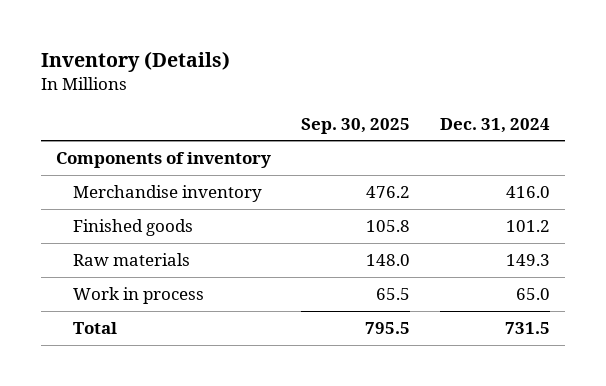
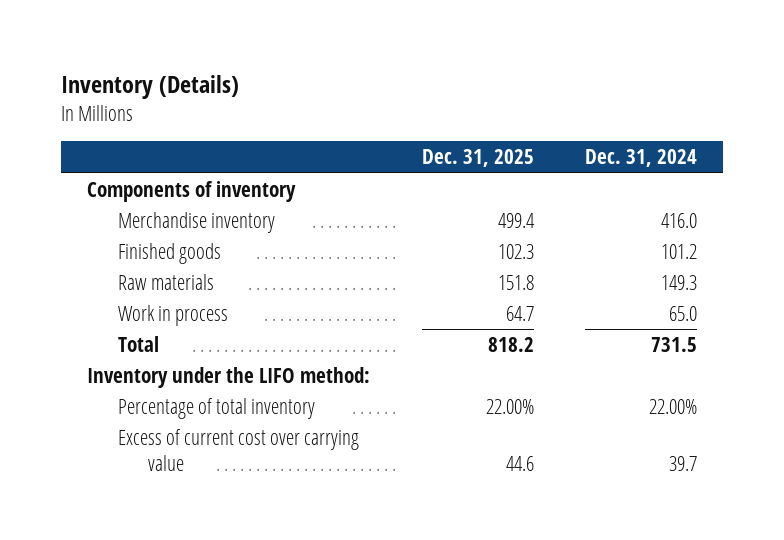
[300,117,410,134] Sep. 30, 2025 -> none
none -> [421,149,534,168] Dec. 31, 2025
none -> [87,366,371,388] Inventory under the LIFO method:
none -> [117,397,315,419] Percentage of total inventory
none -> [117,428,359,471] Excess of current cost over carrying value

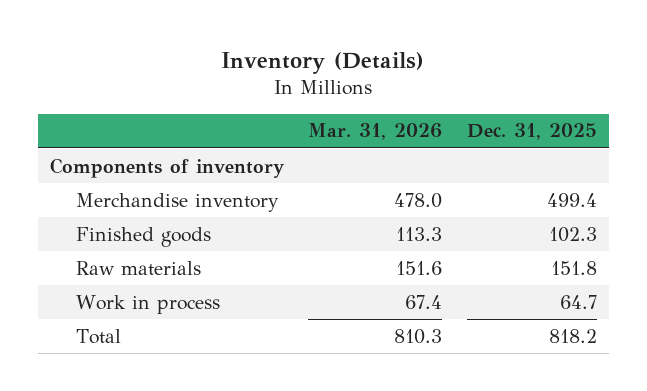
[585,149,698,168] Dec. 31, 2024 -> none
none -> [308,123,443,141] Mar. 31, 2026
[87,366,371,388] Inventory under the LIFO method: -> none
[117,397,315,419] Percentage of total inventory -> none
[117,428,359,471] Excess of current cost over carrying value -> none

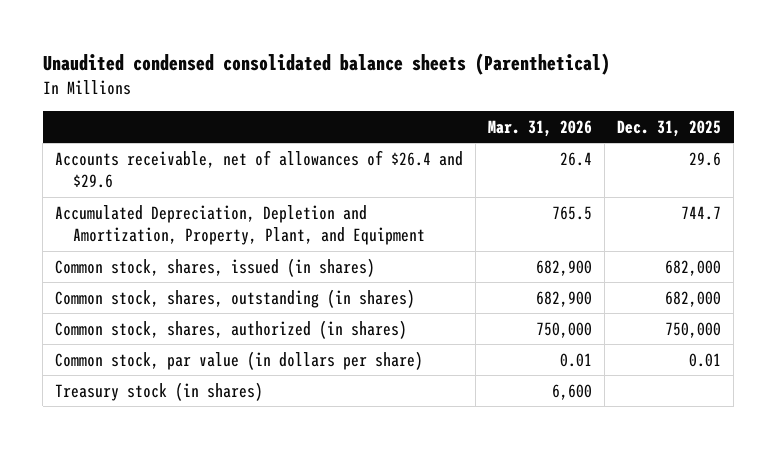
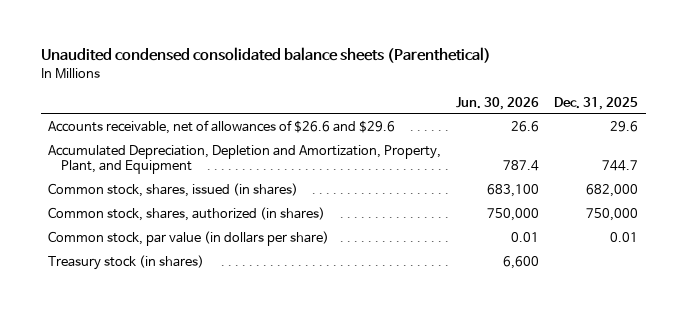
[488,119,593,137] Mar. 31, 2026 -> none
none -> [456,96,540,110] Jun. 30, 2026
[55,149,464,189] Accounts receivable, net of allowances of $26.4 and $29.6 -> [48,120,396,135] Accounts receivable, net of allowances of $26.6 and $29.6
[55,288,416,308] Common stock, shares, outstanding (in shares) -> none

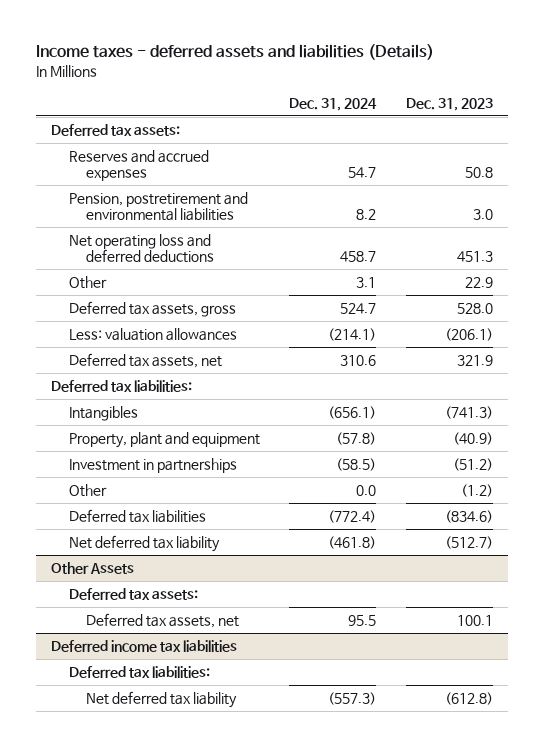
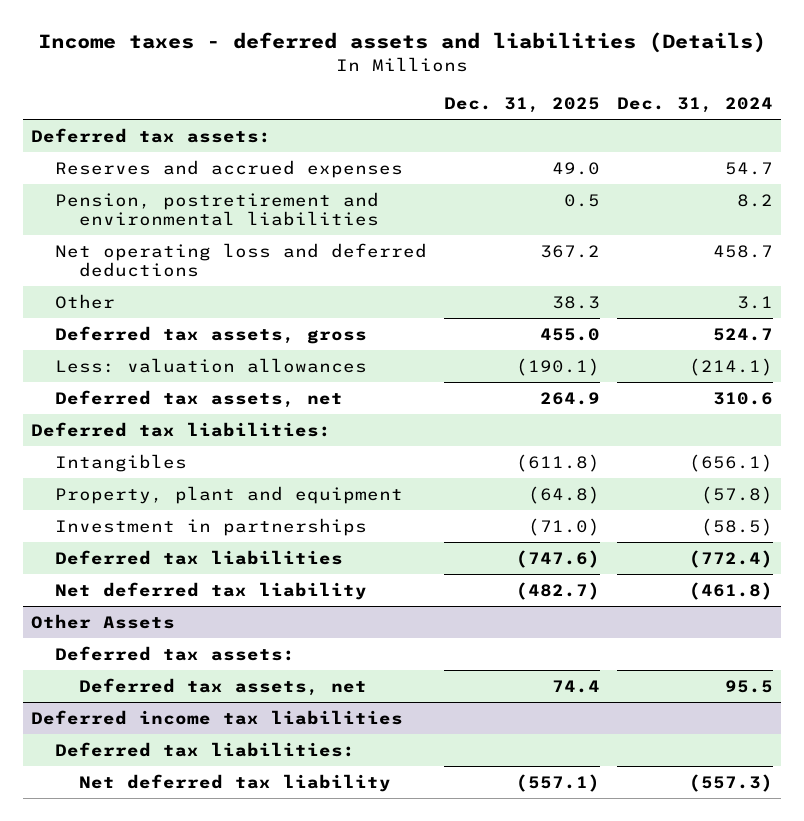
[405,97,493,111] Dec. 31, 2023 -> none
none -> [443,97,600,114] Dec. 31, 2025
[68,484,107,498] Other -> none

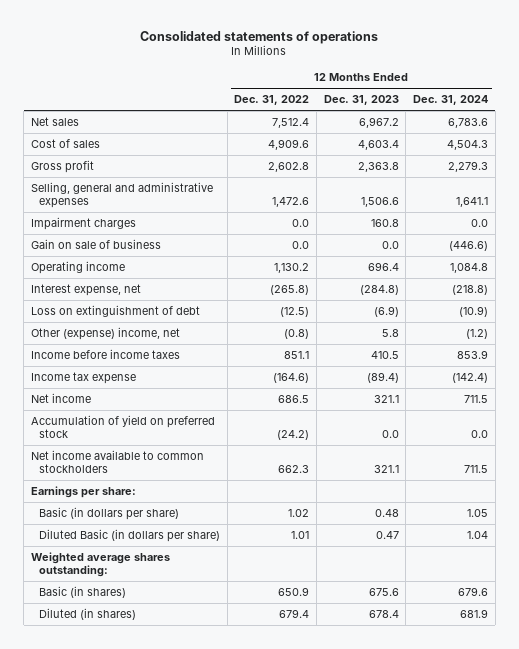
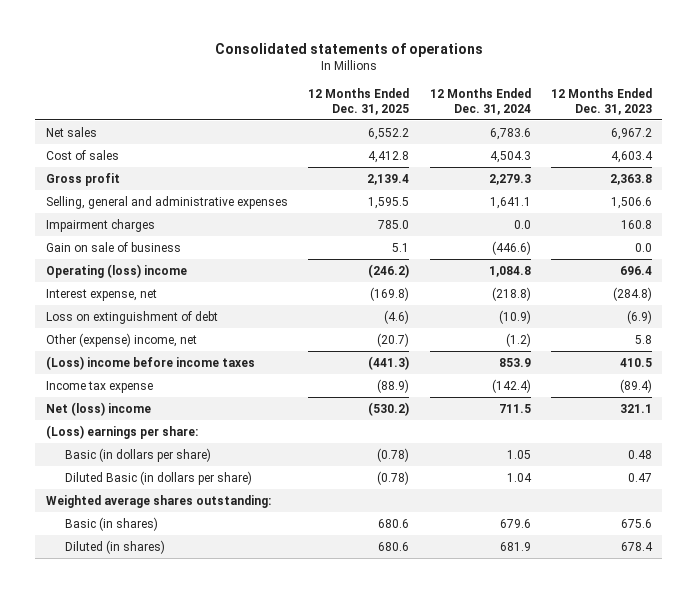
[234,95,310,106] Dec. 31, 2022 -> none
none -> [308,87,410,115] 12 Months Ended Dec. 31, 2025
[30,260,125,274] Operating income -> [45,263,187,278] Operating (loss) income
[30,348,180,359] Income before income taxes -> [45,355,255,370] (Loss) income before income taxes
[30,414,215,438] Accumulation of yield on preferred stock -> none
[30,449,204,473] Net income available to common stockholders -> none
[30,392,91,403] Net income -> [45,401,151,416] Net (loss) income
[30,485,136,498] Earnings per share: -> [45,424,198,439] (Loss) earnings per share:

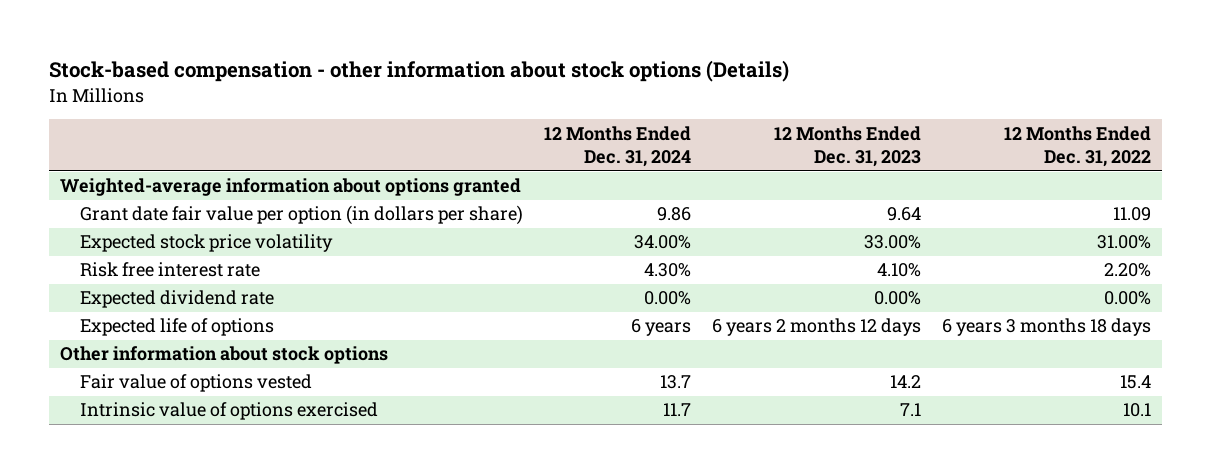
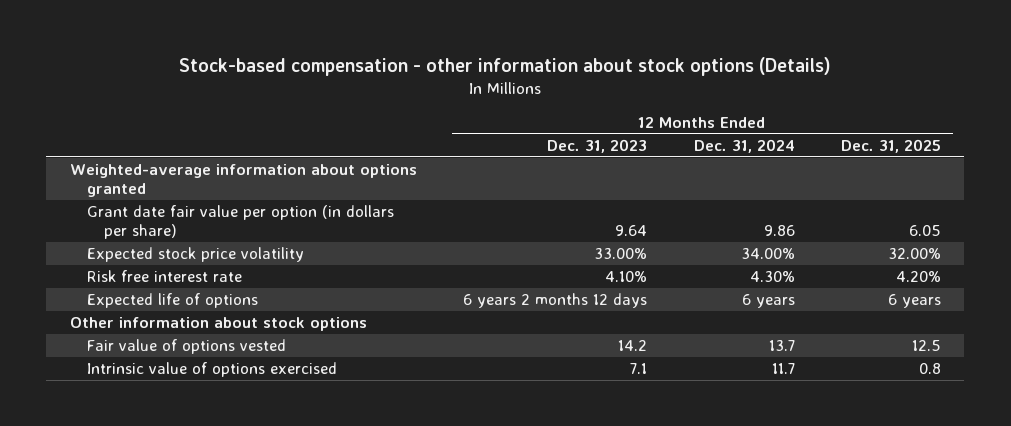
[1004,125,1152,168] 12 Months Ended Dec. 31, 2022 -> none
none -> [841,138,942,153] Dec. 31, 2025
[80,290,275,309] Expected dividend rate -> none

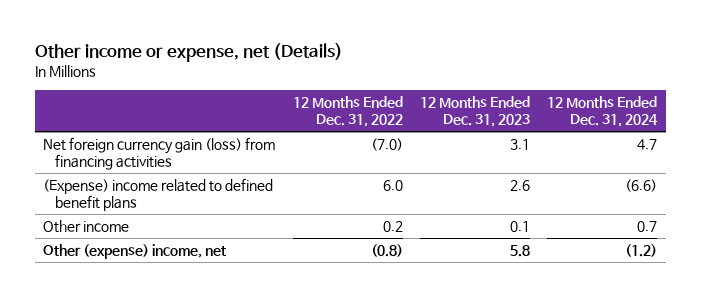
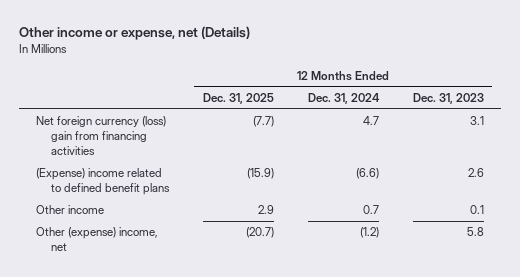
[292,95,403,128] 12 Months Ended Dec. 31, 2022 -> none
none -> [202,92,274,104] Dec. 31, 2025
[43,137,276,171] Net foreign currency gain (loss) from financing activities -> [35,116,166,156] Net foreign currency (loss) gain from financing activities

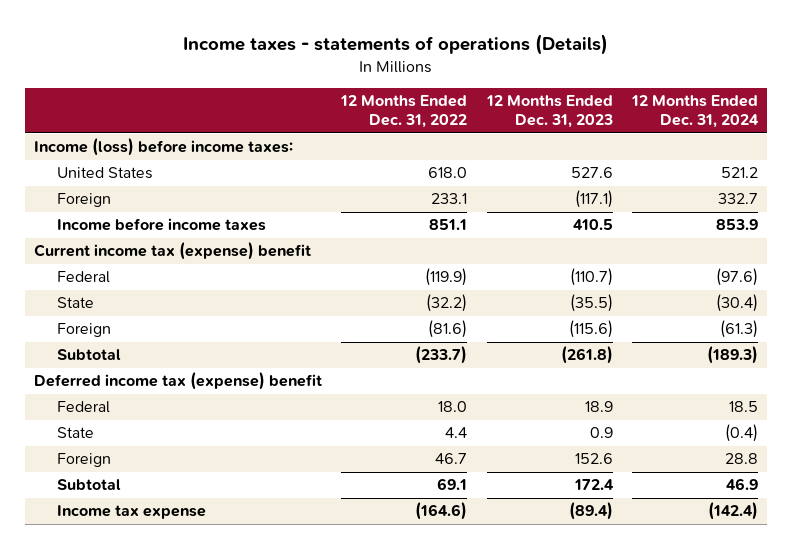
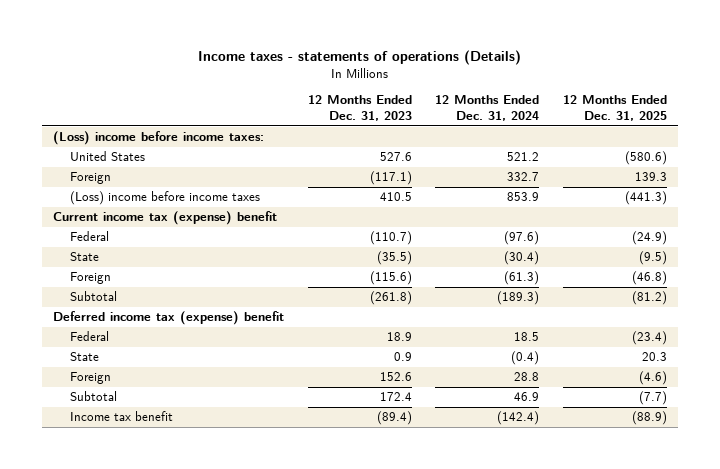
[340,95,468,129] 12 Months Ended Dec. 31, 2022 -> none
none -> [562,95,667,122] 12 Months Ended Dec. 31, 2025
[34,138,294,157] Income (loss) before income taxes: -> [53,131,265,146] (Loss) income before income taxes:
[57,218,267,232] Income before income taxes -> [69,191,260,206] (Loss) income before income taxes
[57,505,207,520] Income tax expense -> [69,411,173,422] Income tax benefit

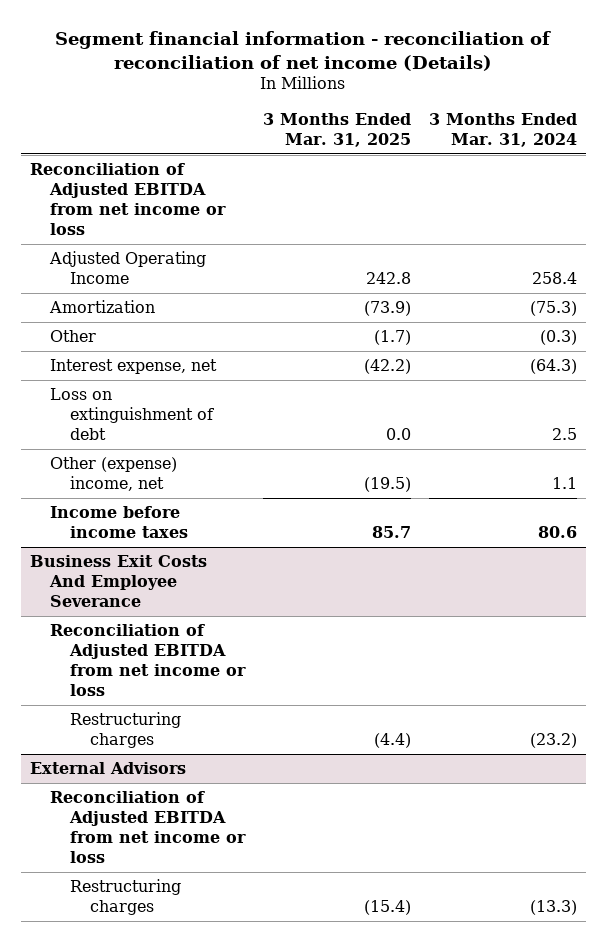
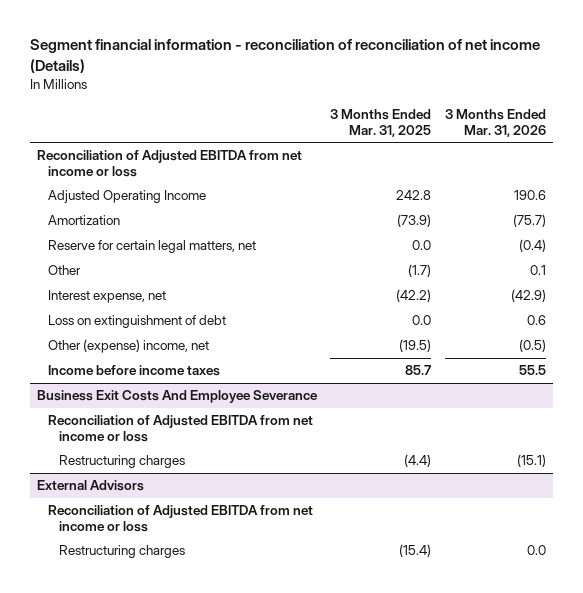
[428,112,577,147] 3 Months Ended Mar. 31, 2024 -> none
none -> [445,109,547,137] 3 Months Ended Mar. 31, 2026
none -> [47,240,256,254] Reserve for certain legal matters, net

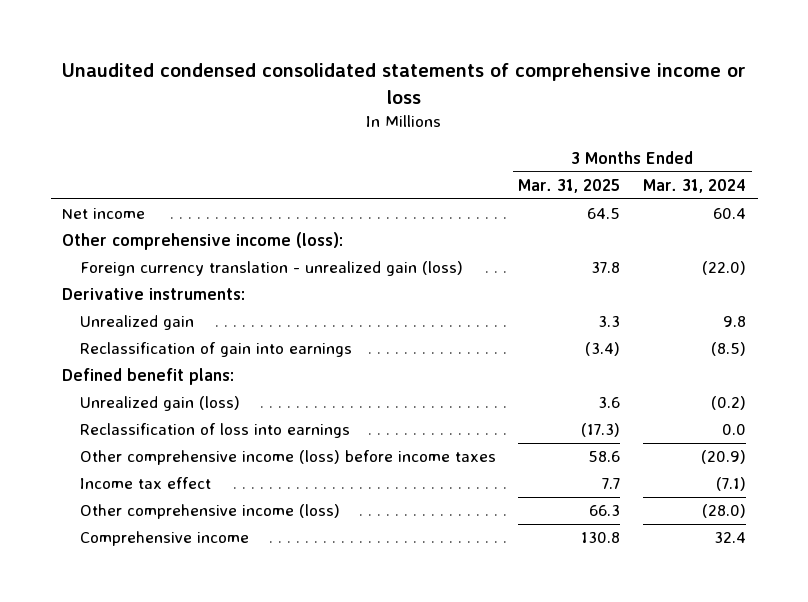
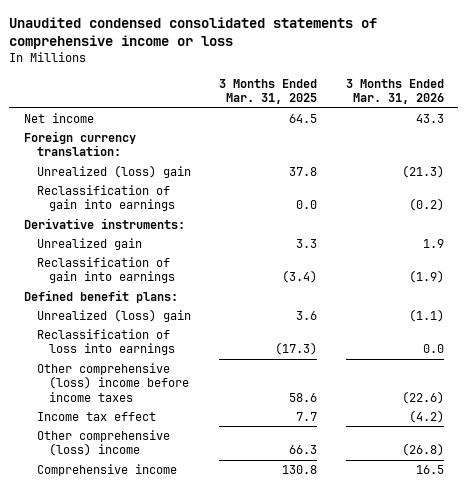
[643,179,747,194] Mar. 31, 2024 -> none
none -> [345,78,444,105] 3 Months Ended Mar. 31, 2026
[62,232,344,251] Other comprehensive income (loss): -> none
none -> [23,130,136,157] Foreign currency translation:
[79,261,463,277] Foreign currency translation - unrealized gain (loss) -> [36,164,191,178] Unrealized (loss) gain
none -> [36,184,176,212] Reclassification of gain into earnings
[79,396,240,412] Unrealized gain (loss) -> [36,308,191,322] Unrealized (loss) gain
[79,450,496,466] Other comprehensive income (loss) before income taxes -> [36,362,190,402] Other comprehensive (loss) income before income taxes
[79,504,340,520] Other comprehensive income (loss) -> [36,429,170,457] Other comprehensive (loss) income

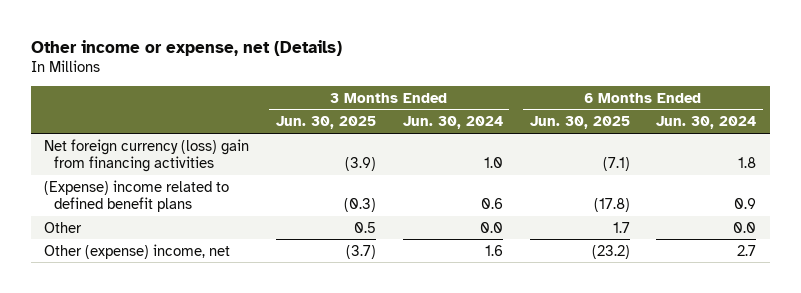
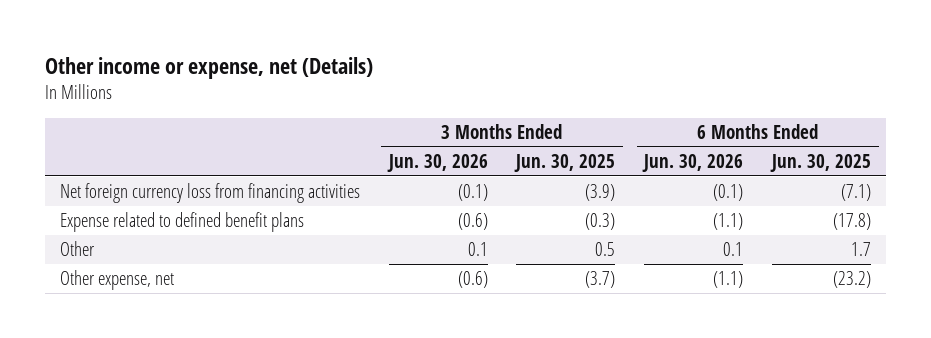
[402,116,503,130] Jun. 30, 2024 -> none
[656,116,757,130] Jun. 30, 2024 -> none
none -> [386,153,488,172] Jun. 30, 2026
none -> [642,153,744,172] Jun. 30, 2026
[44,138,250,173] Net foreign currency (loss) gain from financing activities -> [59,183,360,204] Net foreign currency loss from financing activities
[44,179,230,213] (Expense) income related to defined benefit plans -> [59,212,304,233] Expense related to defined benefit plans
[44,243,231,259] Other (expense) income, net -> [59,270,174,291] Other expense, net

